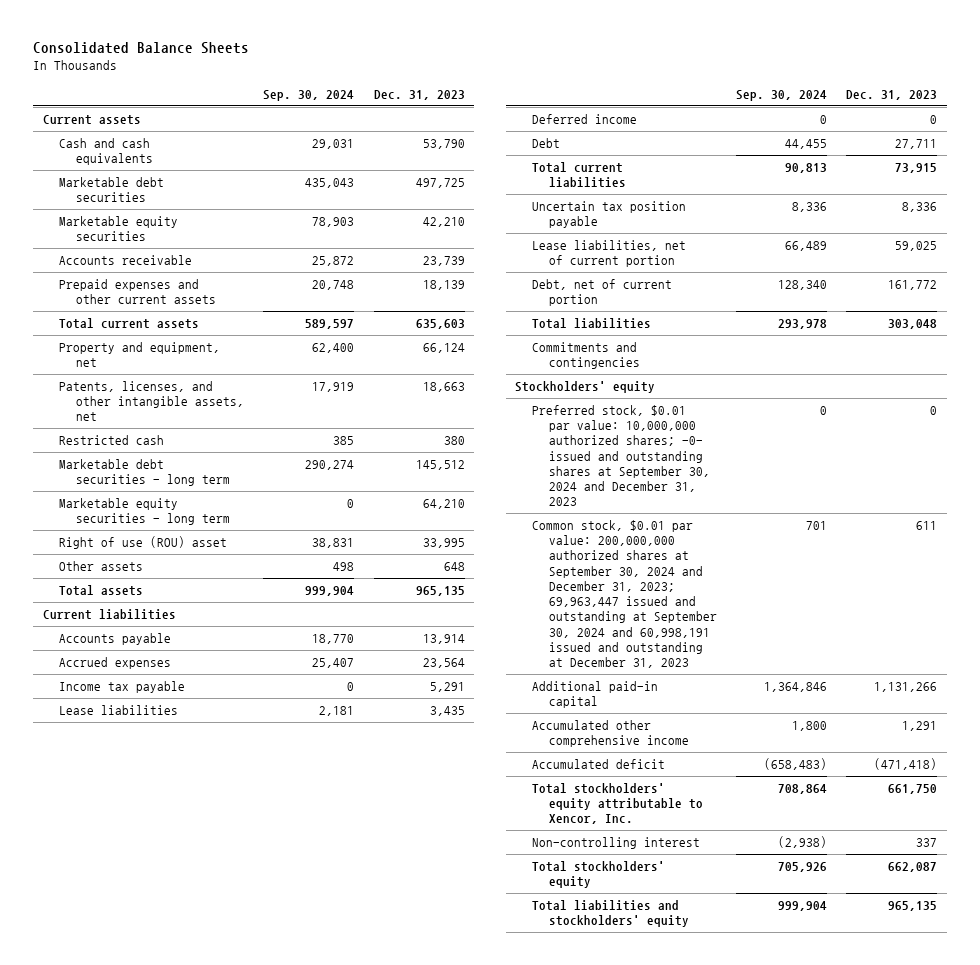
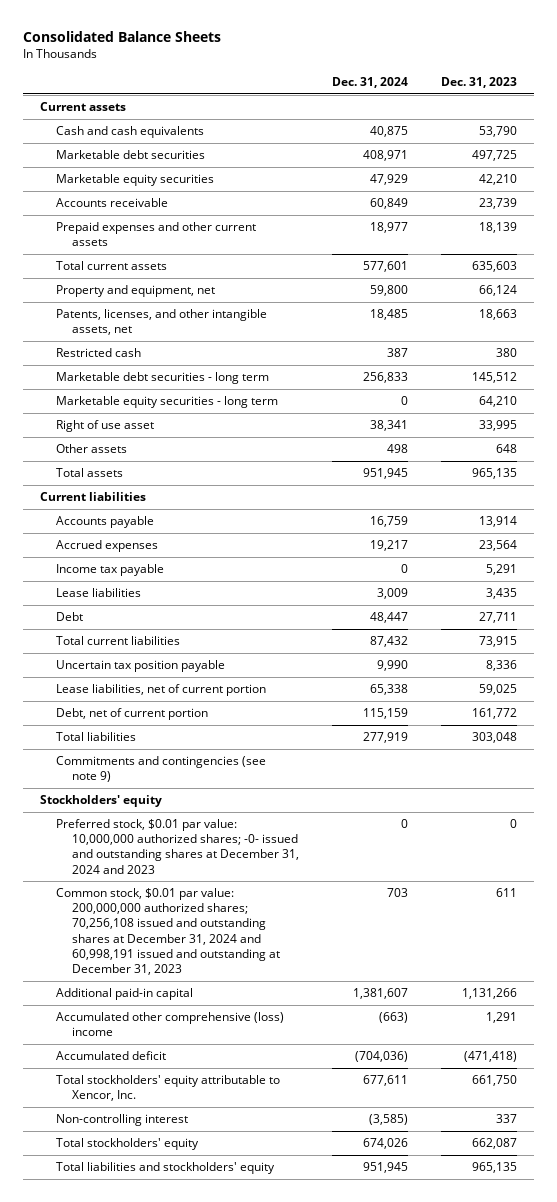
[263,89,355,101] Sep. 30, 2024 -> none
none -> [331,77,408,89] Dec. 31, 2024
[59,535,228,549] Right of use (ROU) asset -> [55,420,154,433] Right of use asset
[532,113,638,124] Deferred income -> none
[532,341,640,370] Commitments and contingencies -> [55,756,266,783] Commitments and contingencies (see note 9)
[532,404,710,507] Preferred stock, $0.01 par value: 10,000,000 authorized shares; -0- issued and outstanding shares at September 30, 2024 and December 31, 2023 -> [55,819,299,874] Preferred stock, $0.01 par value: 10,000,000 authorized shares; -0- issued and outstanding shares at December 31, 2024 and 2023
[532,519,717,669] Common stock, $0.01 par value: 200,000,000 authorized shares at September 30, 2024 and December 31, 2023; 69,963,447 issued and outstanding at September 30, 2024 and 60,998,191 issued and outstanding at December 31, 2023 -> [55,888,280,976] Common stock, $0.01 par value: 200,000,000 authorized shares; 70,256,108 issued and outstanding shares at December 31, 2024 and 60,998,191 issued and outstanding at December 31, 2023
[532,719,689,748] Accumulated other comprehensive income -> [55,1012,284,1037] Accumulated other comprehensive (loss) income

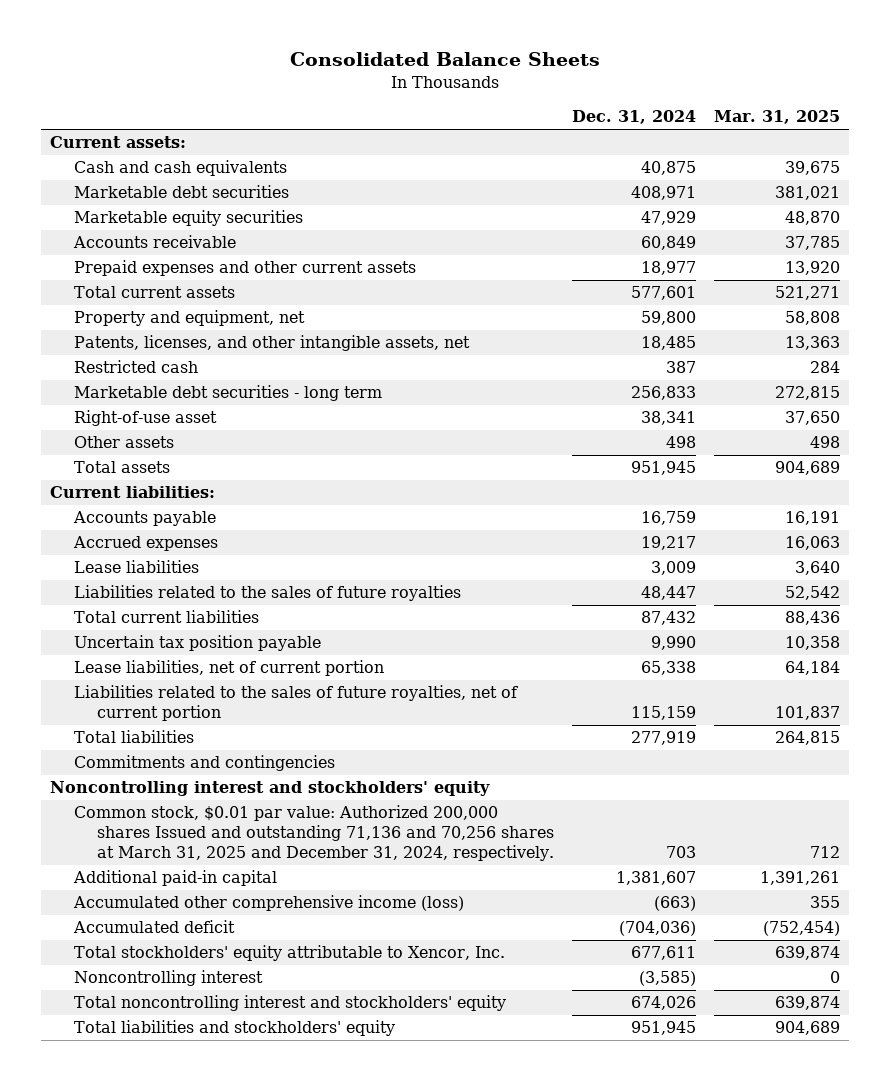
[441,77,518,89] Dec. 31, 2023 -> none
none -> [713,110,840,125] Mar. 31, 2025
[39,102,126,112] Current assets -> [50,136,187,149] Current assets:
[55,396,278,409] Marketable equity securities - long term -> none
[55,420,154,433] Right of use asset -> [73,410,217,427] Right-of-use asset
[39,492,146,502] Current liabilities -> [50,486,216,499] Current liabilities:
[55,564,164,577] Income tax payable -> none
[55,612,83,622] Debt -> [73,585,461,602] Liabilities related to the sales of future royalties
[55,708,208,721] Debt, net of current portion -> [73,685,518,722] Liabilities related to the sales of future royalties, net of current portion
[55,819,299,874] Preferred stock, $0.01 par value: 10,000,000 authorized shares; -0- issued and outstanding shares at December 31, 2024 and 2023 -> none
[55,756,266,783] Commitments and contingencies (see note 9) -> [73,755,335,772] Commitments and contingencies
[39,795,162,808] Stockholders' equity -> [50,781,491,797] Noncontrolling interest and stockholders' equity
[55,888,280,976] Common stock, $0.01 par value: 200,000,000 authorized shares; 70,256,108 issued and outstanding shares at December 31, 2024 and 60,998,191 issued and outstanding at December 31, 2023 -> [73,805,555,862] Common stock, $0.01 par value: Authorized 200,000 shares Issued and outstanding 71,136 and 70,256 shares at March 31, 2025 and December 31, 2024, respectively.
[55,1012,284,1037] Accumulated other comprehensive (loss) income -> [72,895,464,912] Accumulated other comprehensive income (loss)
[55,1114,188,1127] Non-controlling interest -> [73,970,263,987] Noncontrolling interest
[55,1138,199,1151] Total stockholders' equity -> [73,995,506,1012] Total noncontrolling interest and stockholders' equity

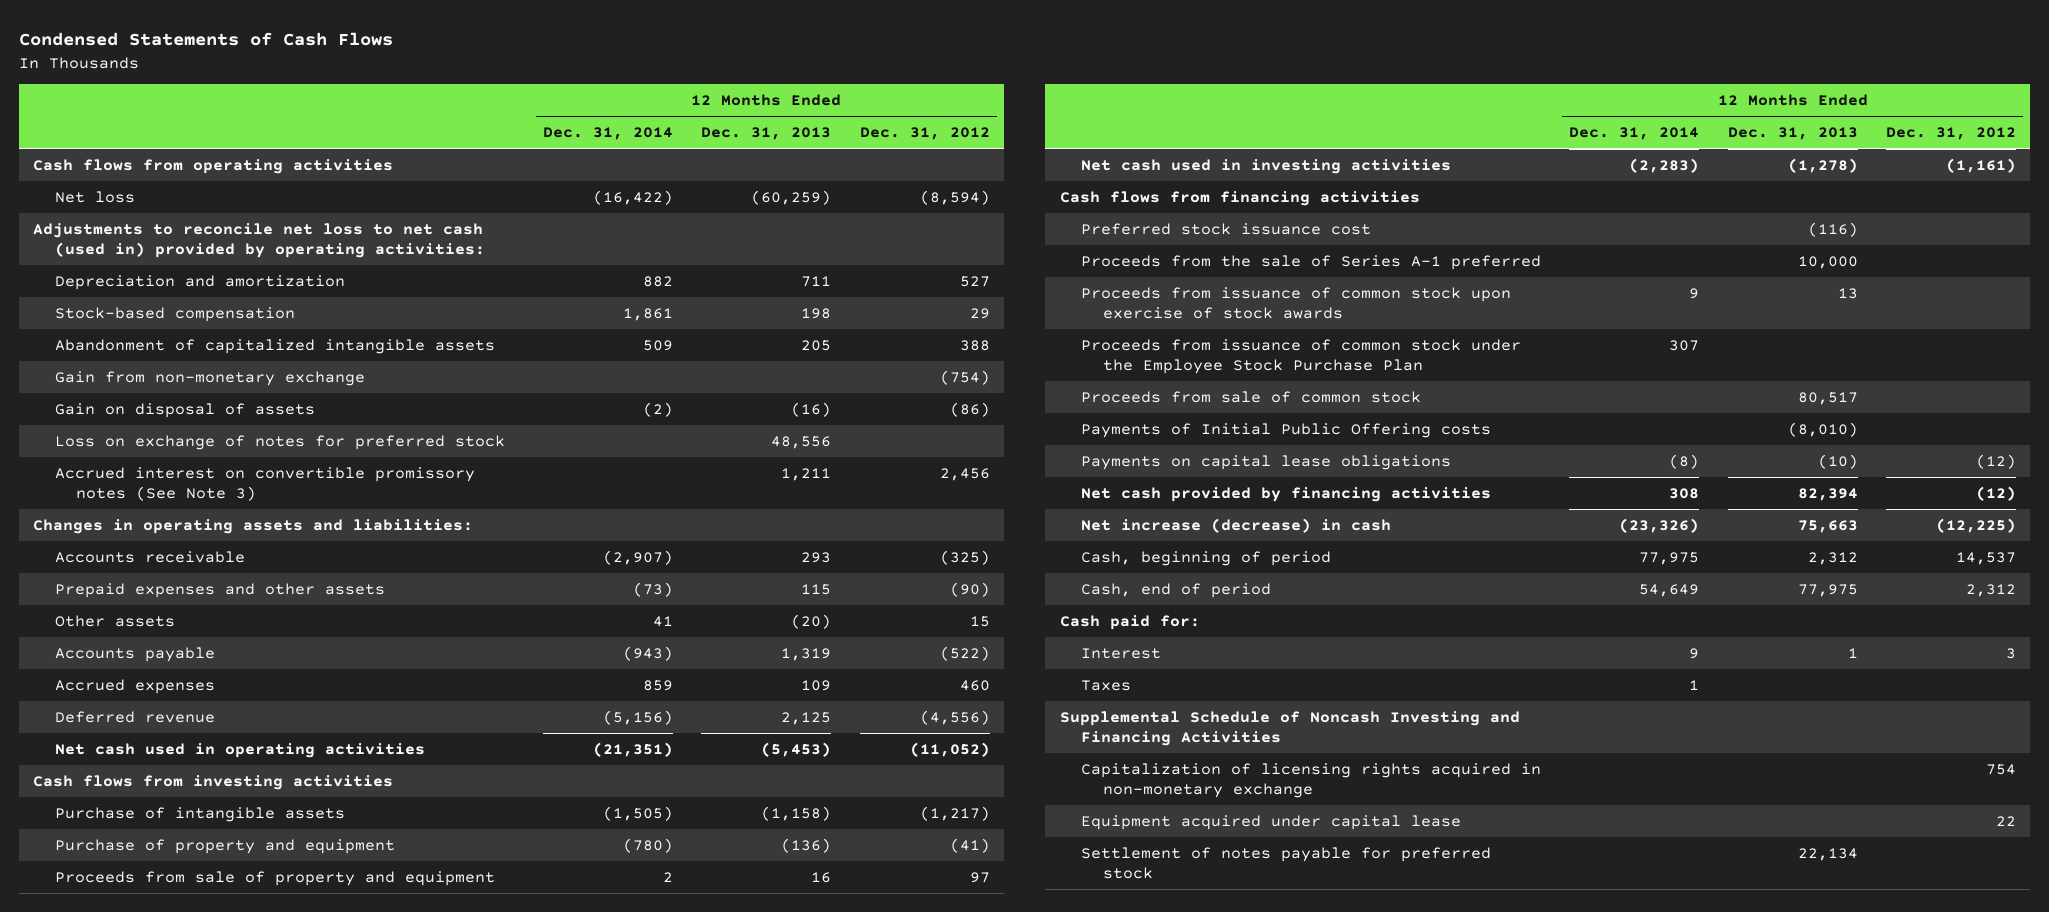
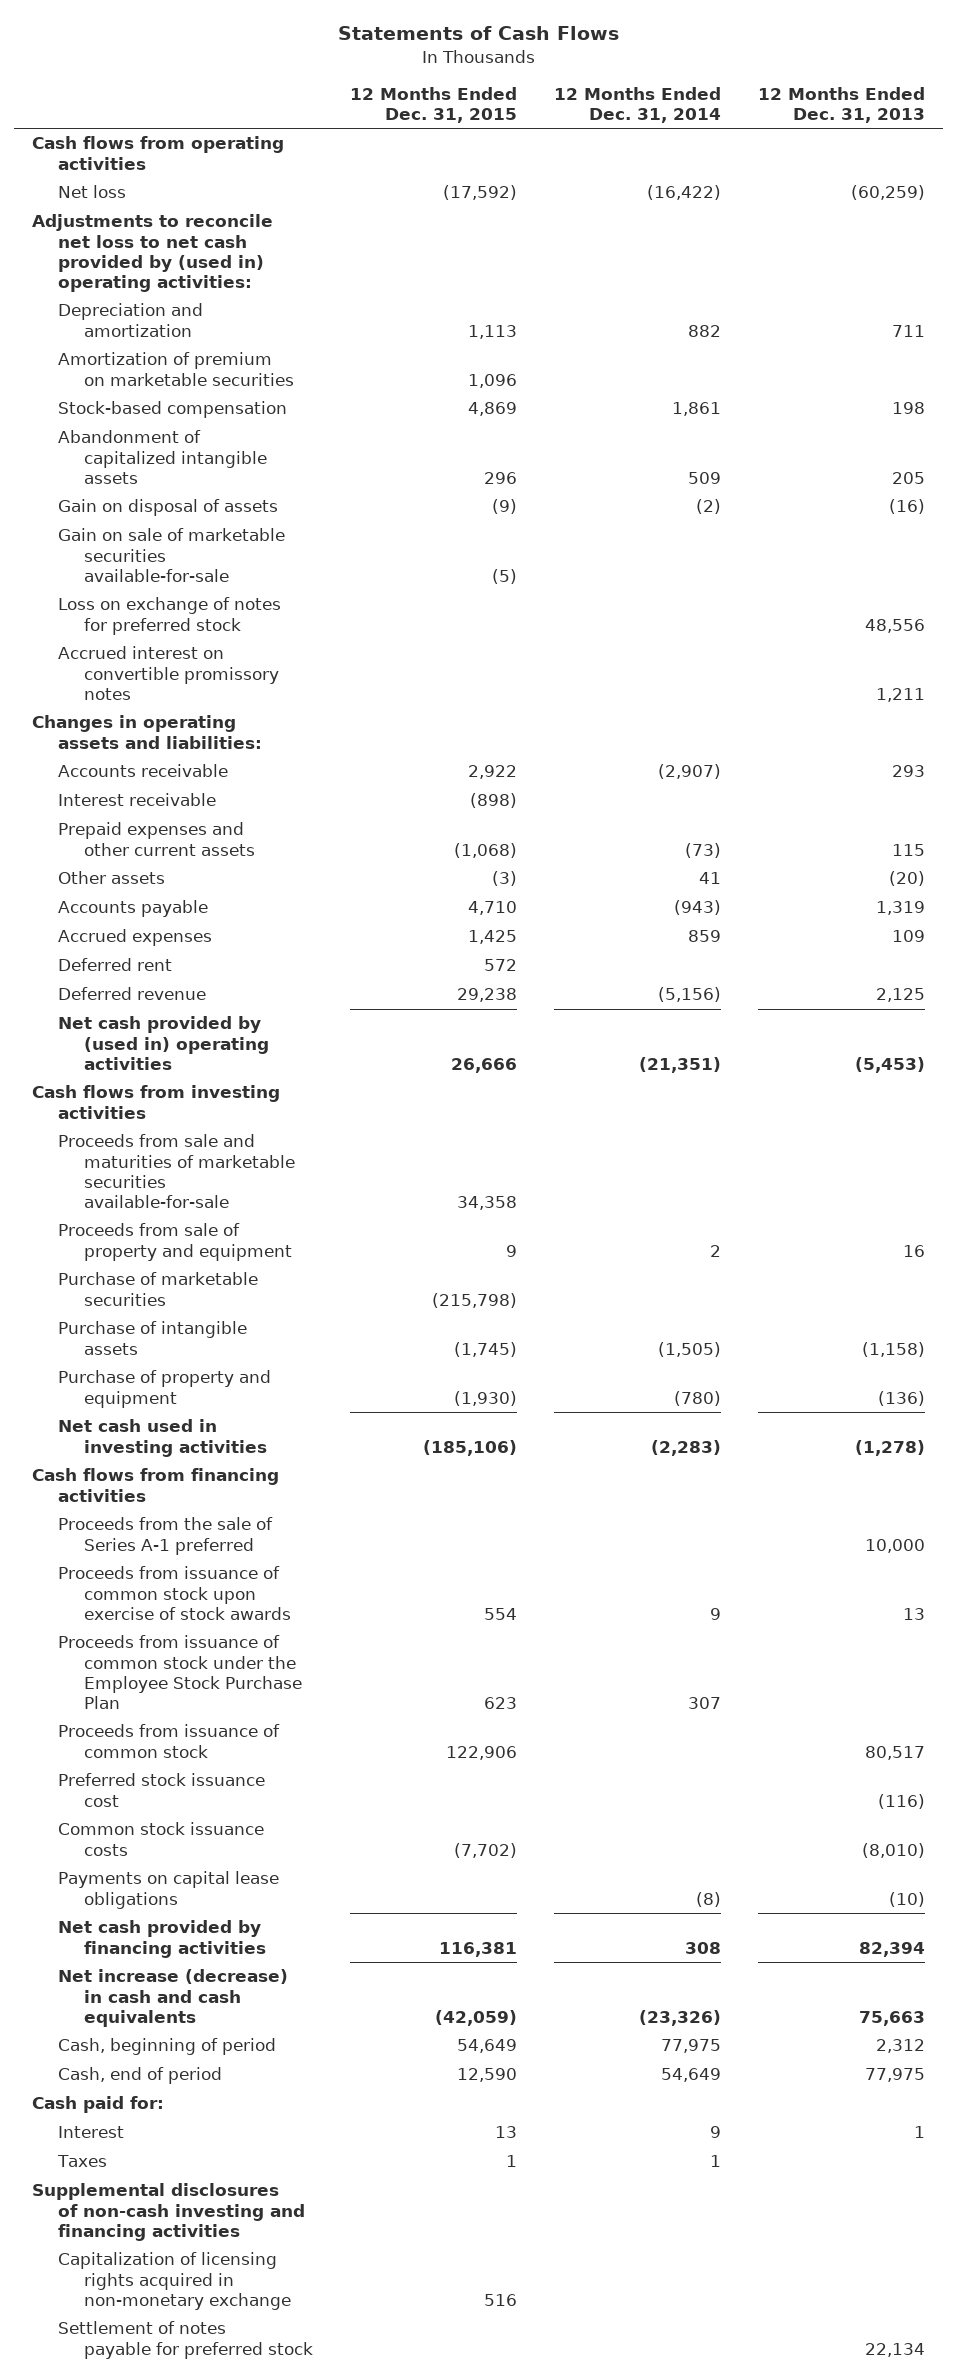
[19,32,394,47] Condensed Statements of Cash Flows -> [337,26,619,41] Statements of Cash Flows
[859,126,990,140] Dec. 31, 2012 -> none
none -> [350,86,518,123] 12 Months Ended Dec. 31, 2015
[33,222,485,258] Adjustments to reconcile net loss to net cash (used in) provided by operating activities: -> [32,214,274,293] Adjustments to reconcile net loss to net cash provided by (used in) operating activities:
none -> [58,352,295,386] Amortization of premium on marketable securities
[54,370,365,386] Gain from non-monetary exchange -> none
none -> [58,528,286,582] Gain on sale of marketable securities available-for-sale
[54,466,475,501] Accrued interest on convertible promissory notes (See Note 3) -> [58,646,280,700] Accrued interest on convertible promissory notes
none -> [58,793,217,807] Interest receivable
[54,582,385,598] Prepaid expenses and other assets -> [58,822,256,856] Prepaid expenses and other current assets
none -> [58,958,173,972] Deferred rent
[54,742,425,758] Net cash used in operating activities -> [58,1016,270,1070] Net cash provided by (used in) operating activities
none -> [58,1134,296,1209] Proceeds from sale and maturities of marketable securities available-for-sale
[54,870,495,886] Proceeds from sale of property and equipment -> [58,1223,293,1261] Proceeds from sale of property and equipment
none -> [58,1272,259,1306] Purchase of marketable securities
[1081,422,1492,438] Payments of Initial Public Offering costs -> none
[1081,390,1422,403] Proceeds from sale of common stock -> [58,1724,281,1758] Proceeds from issuance of common stock
[1081,222,1372,235] Preferred stock issuance cost -> [58,1773,266,1807] Preferred stock issuance cost
none -> [58,1822,265,1856] Common stock issuance costs
[1081,517,1392,533] Net increase (decrease) in cash -> [58,1969,289,2027] Net increase (decrease) in cash and cash equivalents
[1059,710,1520,746] Supplemental Schedule of Noncash Investing and Financing Activities -> [32,2183,306,2241] Supplemental disclosures of non-cash investing and financing activities
[1081,814,1462,830] Equipment acquired under capital lease -> none

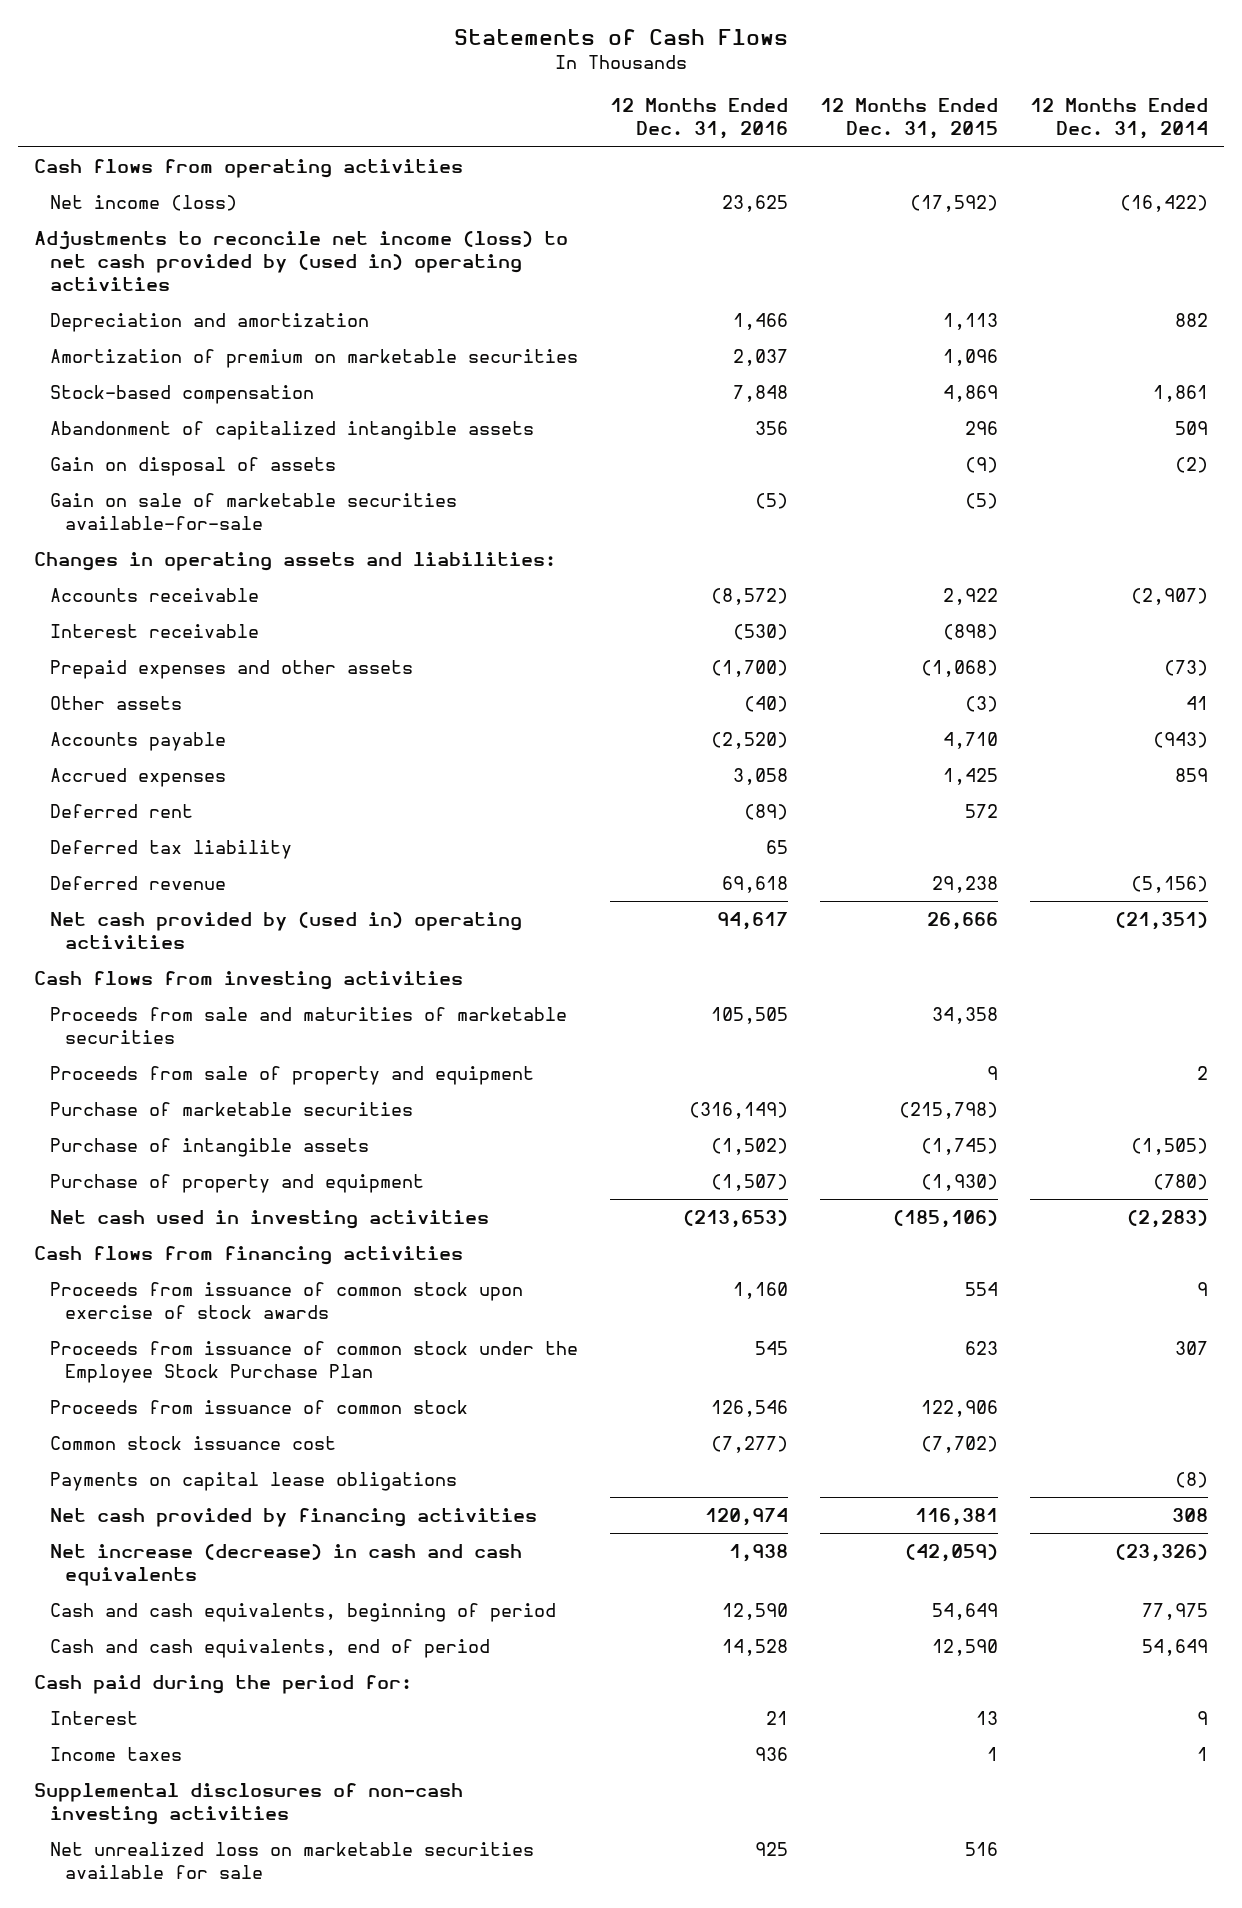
[757,86,925,123] 12 Months Ended Dec. 31, 2013 -> none
none -> [609,98,788,140] 12 Months Ended Dec. 31, 2016
[58,185,127,199] Net loss -> [49,194,237,211] Net income (loss)
[32,214,274,293] Adjustments to reconcile net loss to net cash provided by (used in) operating activities: -> [33,230,568,291] Adjustments to reconcile net income (loss) to net cash provided by (used in) operating activities
[58,597,282,635] Loss on exchange of notes for preferred stock -> none
[58,646,280,700] Accrued interest on convertible promissory notes -> none
[58,822,256,856] Prepaid expenses and other current assets -> [49,659,413,679] Prepaid expenses and other assets
none -> [49,839,292,859] Deferred tax liability
[58,1134,296,1209] Proceeds from sale and maturities of marketable securities available-for-sale -> [49,1006,567,1044] Proceeds from sale and maturities of marketable securities
[58,1517,274,1555] Proceeds from the sale of Series A-1 preferred -> none
[58,1773,266,1807] Preferred stock issuance cost -> none
[58,1822,265,1856] Common stock issuance costs -> [49,1435,336,1450] Common stock issuance cost
[58,2038,277,2056] Cash, beginning of period -> [49,1602,556,1622] Cash and cash equivalents, beginning of period
[58,2067,223,2085] Cash, end of period -> [49,1638,490,1658] Cash and cash equivalents, end of period
[32,2096,165,2114] Cash paid for: -> [33,1674,412,1694] Cash paid during the period for:
[58,2321,314,2359] Settlement of notes payable for preferred stock -> none
[57,2155,108,2168] Taxes -> [49,1746,182,1761] Income taxes
[32,2183,306,2241] Supplemental disclosures of non-cash investing and financing activities -> [33,1782,463,1825] Supplemental disclosures of non-cash investing activities
[58,2252,292,2310] Capitalization of licensing rights acquired in non-monetary exchange -> [49,1841,534,1879] Net unrealized loss on marketable securities available for sale

